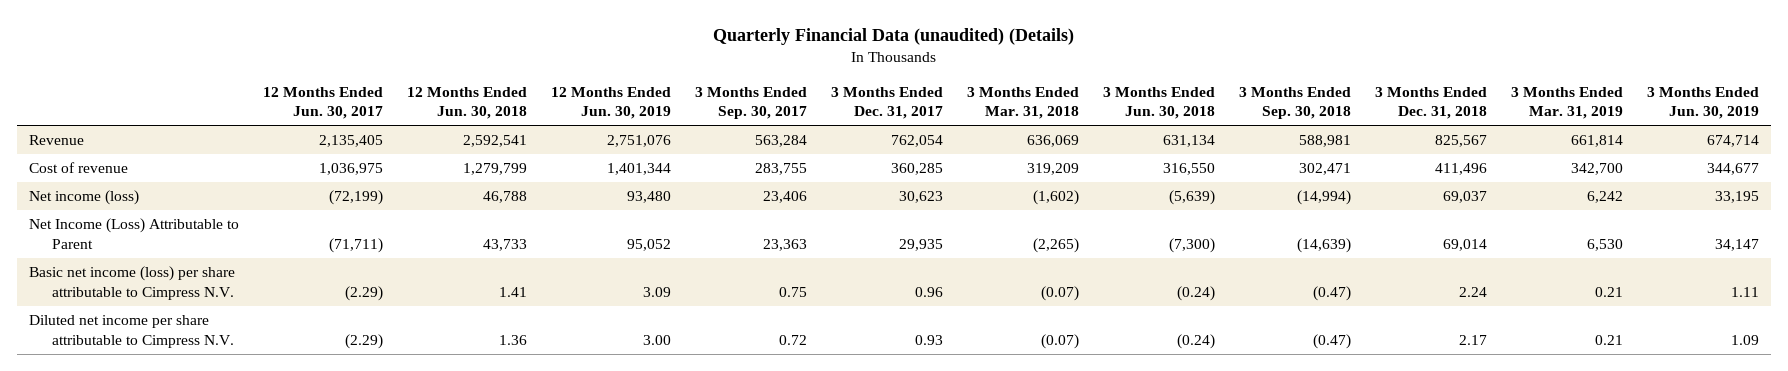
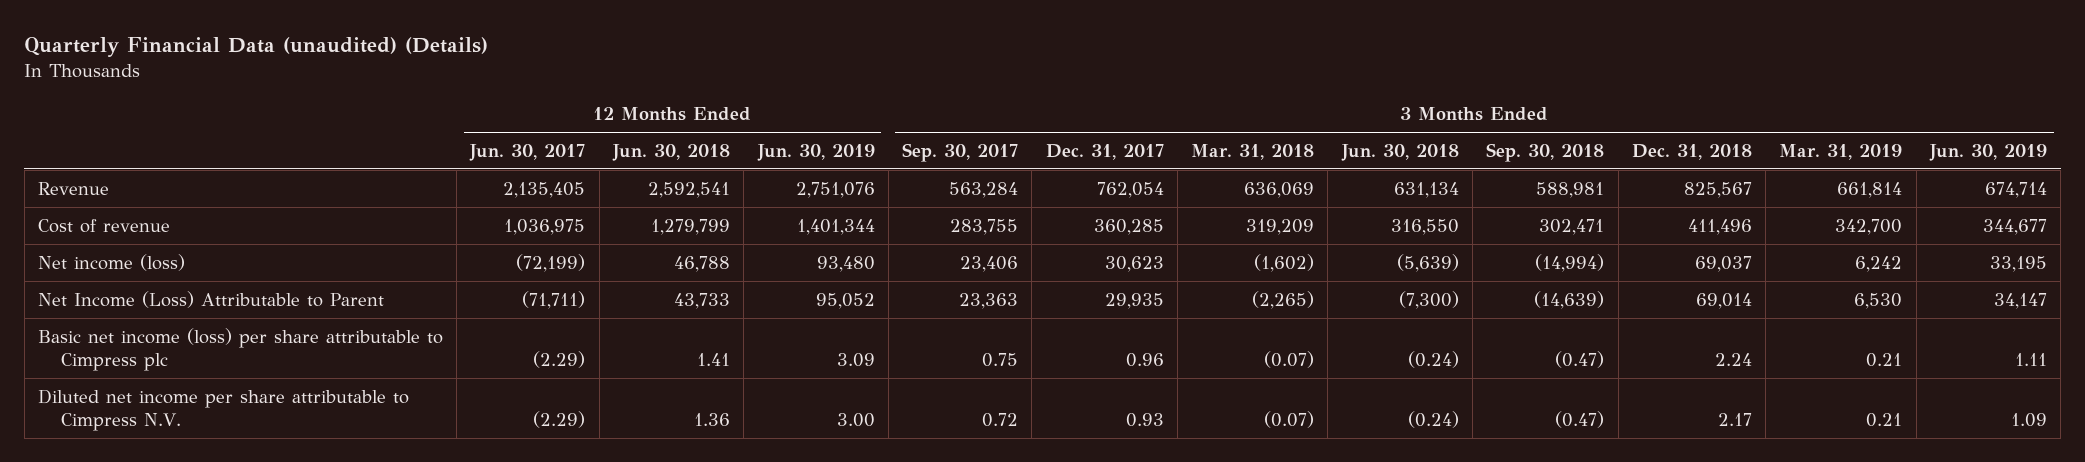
[28,266,235,300] Basic net income (loss) per share attributable to Cimpress N.V. -> [37,327,443,372] Basic net income (loss) per share attributable to Cimpress plc

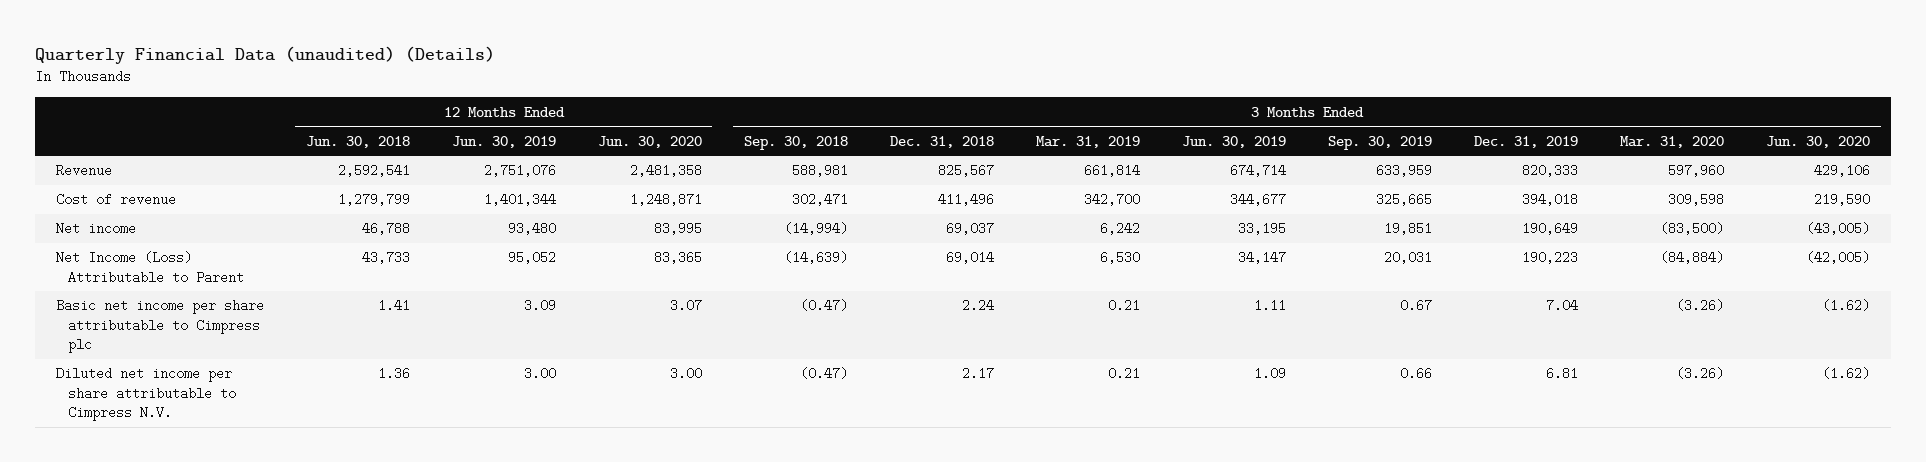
[469,143,586,161] Jun. 30, 2017 -> none
[902,142,1019,162] Sep. 30, 2017 -> none
[1045,143,1164,160] Dec. 31, 2017 -> none
[1191,143,1315,160] Mar. 31, 2018 -> none
[1340,143,1459,161] Jun. 30, 2018 -> none
none -> [597,135,702,148] Jun. 30, 2020
none -> [1327,135,1432,150] Sep. 30, 2019
none -> [1473,135,1578,148] Dec. 31, 2019
none -> [1619,135,1724,148] Mar. 31, 2020
none -> [1766,135,1871,148] Jun. 30, 2020
[37,253,185,271] Net income (loss) -> [55,222,136,236] Net income
[37,327,443,372] Basic net income (loss) per share attributable to Cimpress plc -> [55,299,264,354] Basic net income per share attributable to Cimpress plc

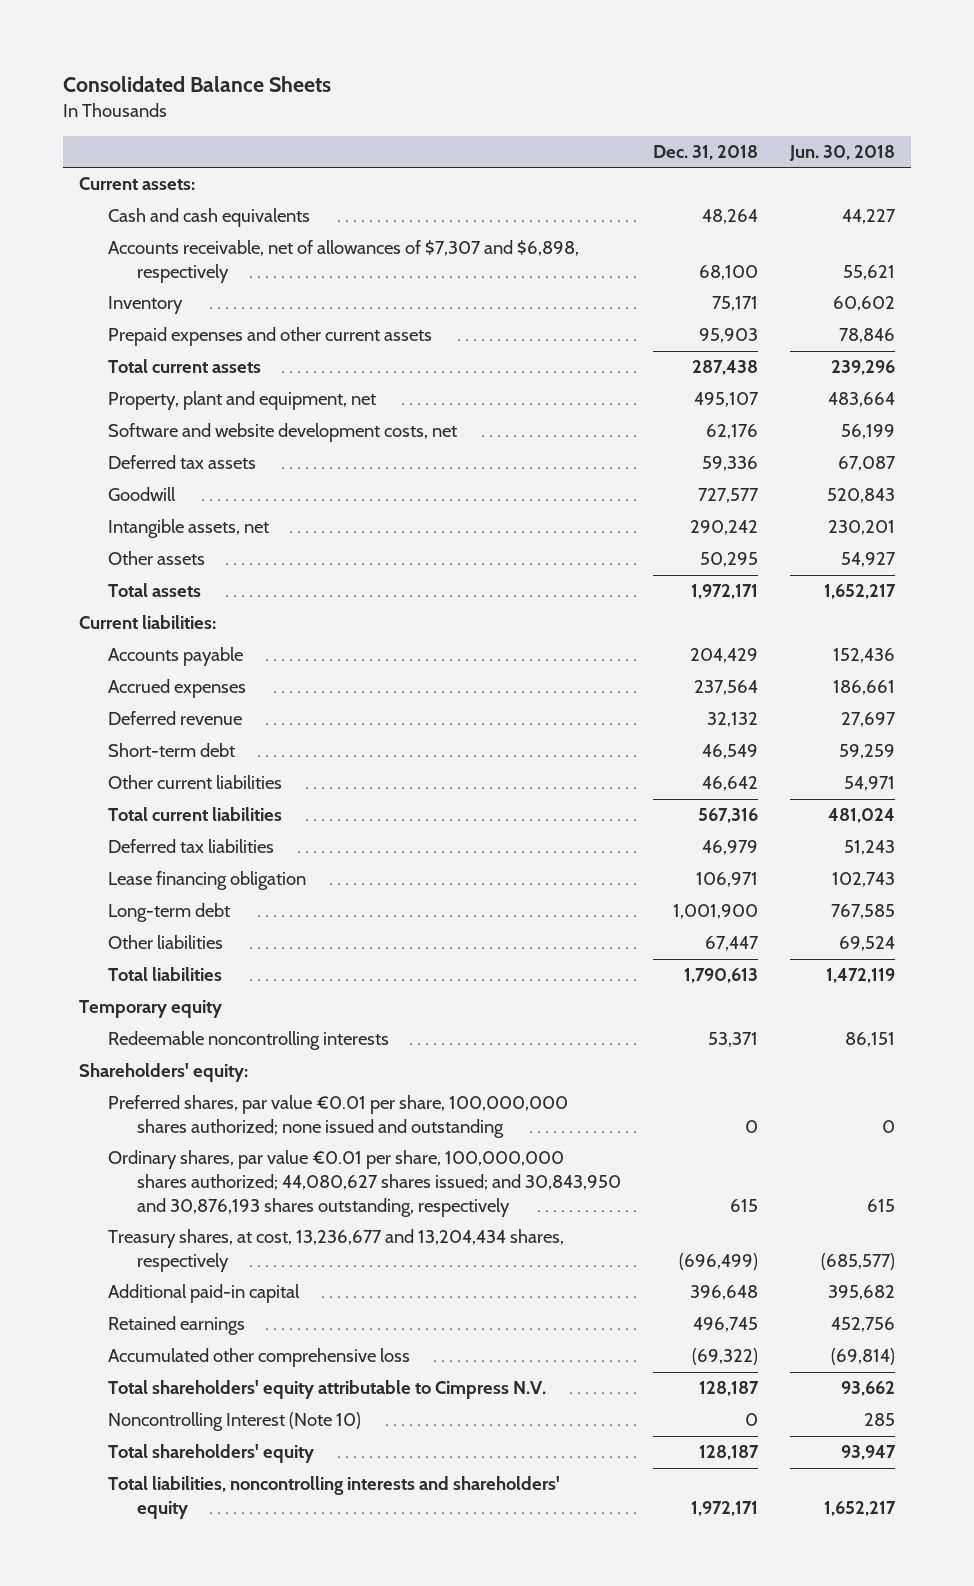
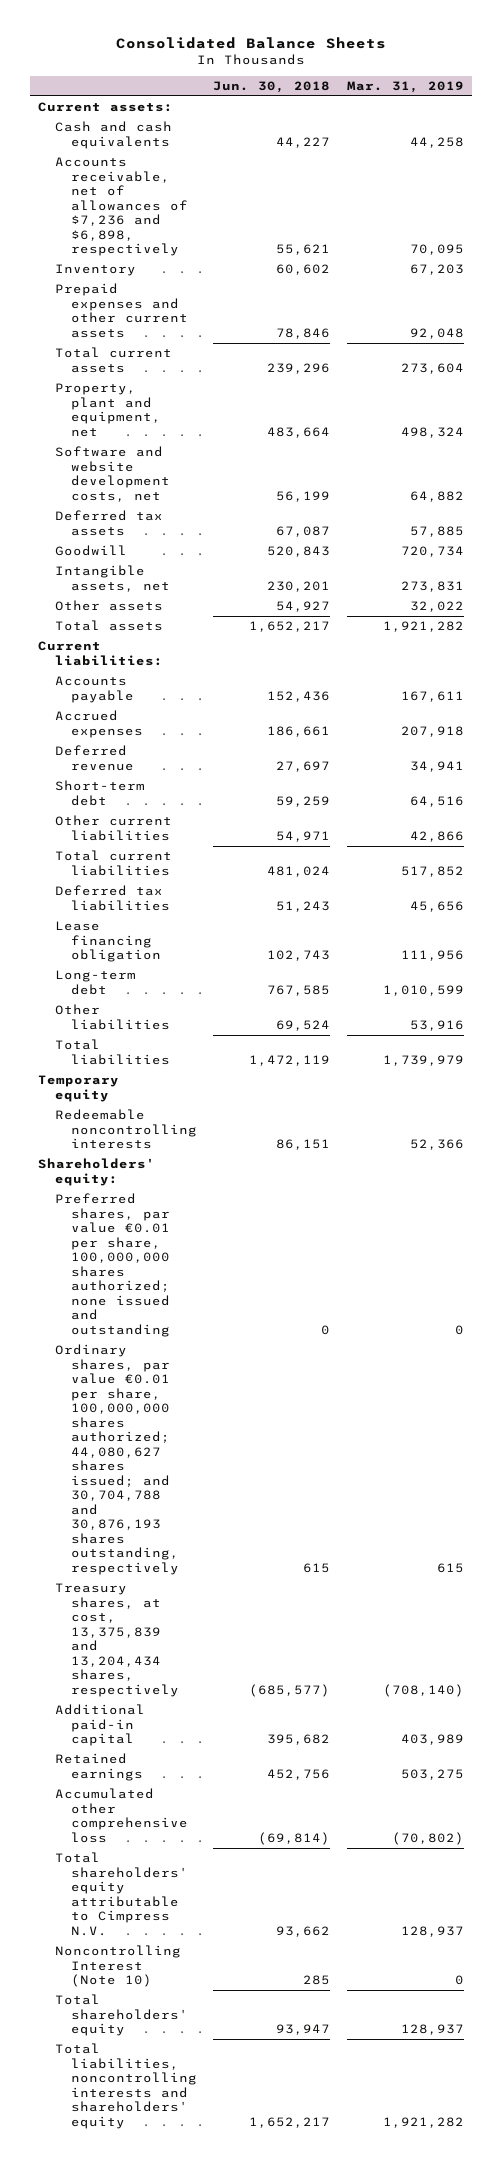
[653,145,759,161] Dec. 31, 2018 -> none
none -> [346,80,464,93] Mar. 31, 2019
[108,240,580,284] Accounts receivable, net of allowances of $7,307 and $6,898, respectively -> [54,157,189,257] Accounts receivable, net of allowances of $7,236 and $6,898, respectively
[108,1150,622,1218] Ordinary shares, par value €0.01 per share, 100,000,000 shares authorized; 44,080,627 shares issued; and 30,843,950 and 30,876,193 shares outstanding, respectively -> [54,1344,180,1575] Ordinary shares, par value €0.01 per share, 100,000,000 shares authorized; 44,080,627 shares issued; and 30,704,788 and 30,876,193 shares outstanding, respectively
[108,1229,565,1273] Treasury shares, at cost, 13,236,677 and 13,204,434 shares, respectively -> [54,1583,180,1697] Treasury shares, at cost, 13,375,839 and 13,204,434 shares, respectively

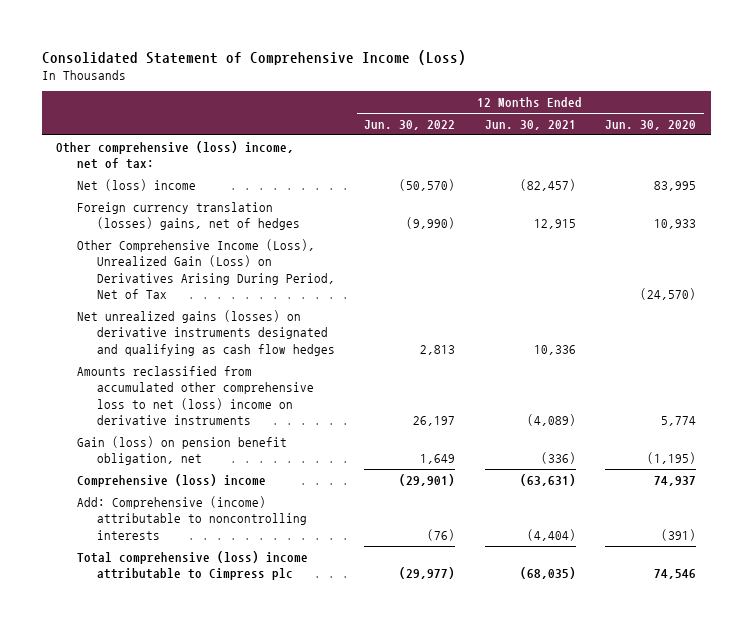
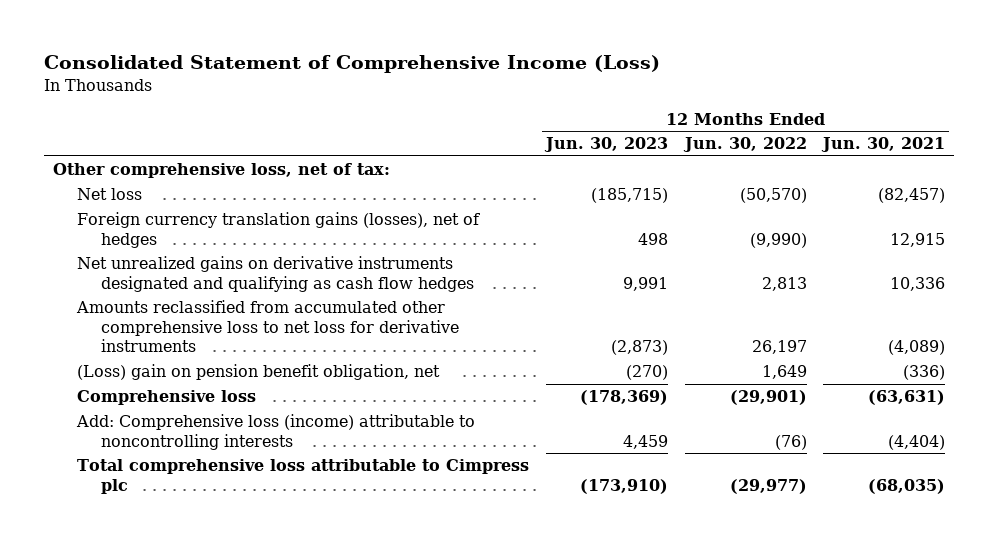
[605,120,697,131] Jun. 30, 2020 -> none
none -> [543,137,668,153] Jun. 30, 2023
[76,238,335,300] Other Comprehensive Income (Loss), Unrealized Gain (Loss) on Derivatives Arising During Period, Net of Tax -> none
[56,140,295,170] Other comprehensive (loss) income, net of tax: -> [52,163,390,179] Other comprehensive loss, net of tax:
[76,178,196,191] Net (loss) income -> [77,188,143,201] Net loss
[76,201,300,231] Foreign currency translation (losses) gains, net of hedges -> [77,212,481,248] Foreign currency translation gains (losses), net of hedges
[76,309,335,356] Net unrealized gains (losses) on derivative instruments designated and qualifying as cash flow hedges -> [77,256,475,292] Net unrealized gains on derivative instruments designated and qualifying as cash flow hedges
[76,365,314,426] Amounts reclassified from accumulated other comprehensive loss to net (loss) income on derivative instruments -> [76,300,460,353] Amounts reclassified from accumulated other comprehensive loss to net loss for derivative instruments
[76,435,287,466] Gain (loss) on pension benefit obligation, net -> [77,364,441,381] (Loss) gain on pension benefit obligation, net
[76,473,266,487] Comprehensive (loss) income -> [77,390,257,406] Comprehensive loss
[76,495,307,540] Add: Comprehensive (income) attributable to noncontrolling interests -> [76,414,476,450] Add: Comprehensive loss (income) attributable to noncontrolling interests
[76,550,308,581] Total comprehensive (loss) income attributable to Cimpress plc -> [77,459,530,494] Total comprehensive loss attributable to Cimpress plc

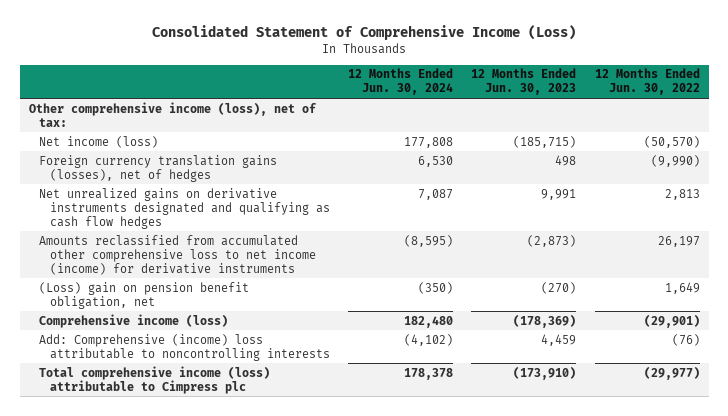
[821,137,946,153] Jun. 30, 2021 -> none
none -> [348,68,454,96] 12 Months Ended Jun. 30, 2024
[52,163,390,179] Other comprehensive loss, net of tax: -> [28,101,316,127] Other comprehensive income (loss), net of tax:
[77,188,143,201] Net loss -> [39,135,159,148] Net income (loss)
[76,300,460,353] Amounts reclassified from accumulated other comprehensive loss to net loss for derivative instruments -> [39,234,316,275] Amounts reclassified from accumulated other comprehensive loss to net income (income) for derivative instruments
[77,390,257,406] Comprehensive loss -> [39,313,229,328] Comprehensive income (loss)
[76,414,476,450] Add: Comprehensive loss (income) attributable to noncontrolling interests -> [39,333,330,361] Add: Comprehensive (income) loss attributable to noncontrolling interests
[77,459,530,494] Total comprehensive loss attributable to Cimpress plc -> [39,365,271,394] Total comprehensive income (loss) attributable to Cimpress plc

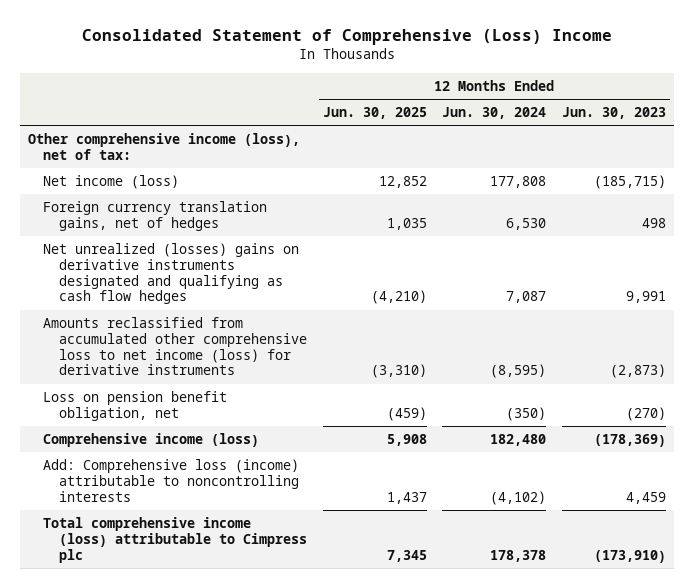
[152,25,577,41] Consolidated Statement of Comprehensive Income (Loss) -> [81,28,612,45] Consolidated Statement of Comprehensive (Loss) Income
[594,68,700,96] 12 Months Ended Jun. 30, 2022 -> none
none -> [322,107,427,120] Jun. 30, 2025
[39,154,278,182] Foreign currency translation gains (losses), net of hedges -> [43,201,268,231] Foreign currency translation gains, net of hedges
[39,187,330,229] Net unrealized gains on derivative instruments designated and qualifying as cash flow hedges -> [43,243,300,305] Net unrealized (losses) gains on derivative instruments designated and qualifying as cash flow hedges
[39,234,316,275] Amounts reclassified from accumulated other comprehensive loss to net income (income) for derivative instruments -> [43,317,307,376] Amounts reclassified from accumulated other comprehensive loss to net income (loss) for derivative instruments
[39,281,250,309] (Loss) gain on pension benefit obligation, net -> [43,391,228,421] Loss on pension benefit obligation, net
[39,333,330,361] Add: Comprehensive (income) loss attributable to noncontrolling interests -> [43,459,300,502] Add: Comprehensive loss (income) attributable to noncontrolling interests

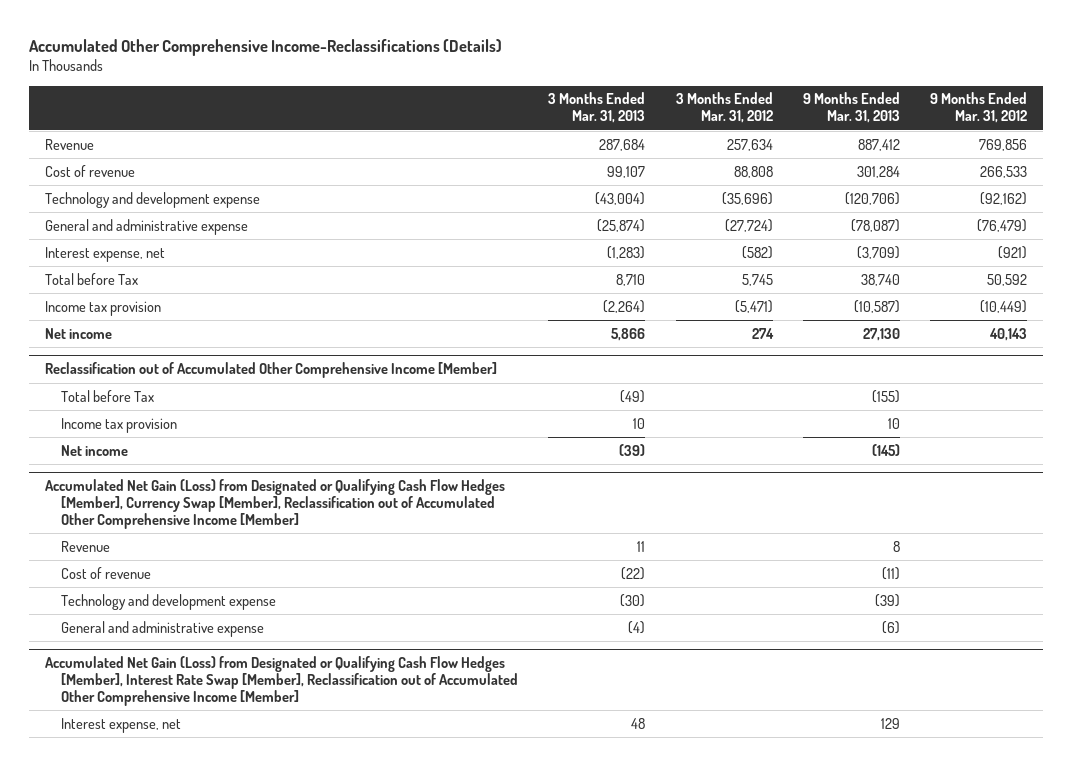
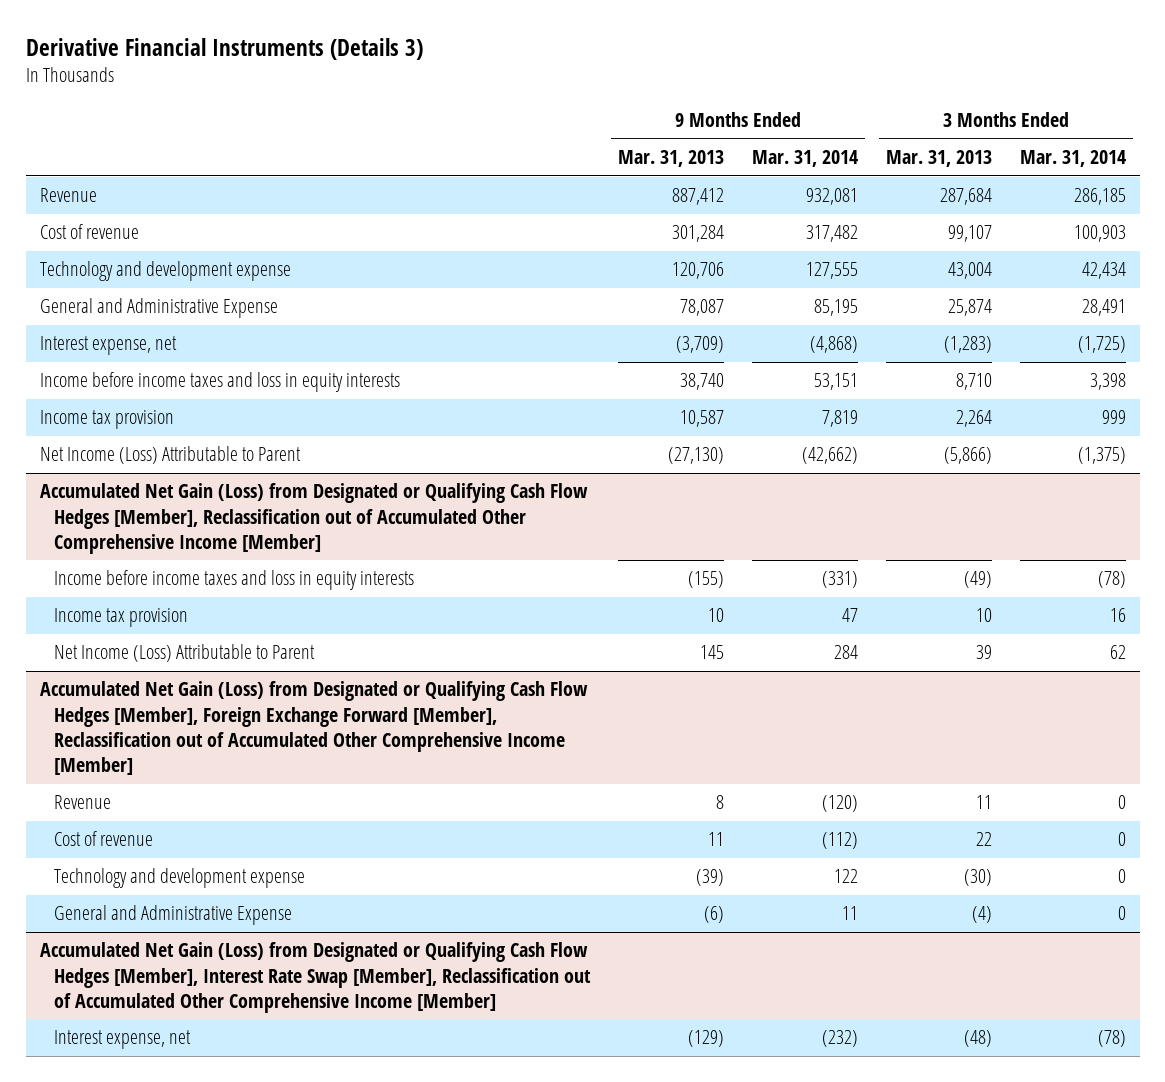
[29,38,503,56] Accumulated Other Comprehensive Income-Reclassifications (Details) -> [25,37,423,60] Derivative Financial Instruments (Details 3)
[675,92,773,124] 3 Months Ended Mar. 31, 2012 -> none
[930,92,1028,124] 9 Months Ended Mar. 31, 2012 -> none
none -> [752,150,859,168] Mar. 31, 2014
none -> [1019,150,1126,168] Mar. 31, 2014
[595,191,646,205] (43,004) -> [947,262,992,280] 43,004
[845,191,901,205] (120,706) -> [672,262,725,280] 120,706
[44,218,248,235] General and administrative expense -> [39,298,278,319] General and Administrative Expense
[597,218,646,232] (25,874) -> [947,299,992,317] 25,874
[851,218,901,232] (78,087) -> [680,299,725,317] 78,087
[44,362,497,379] Reclassification out of Accumulated Other Comprehensive Income [Member] -> none
[44,272,138,285] Total before Tax -> [39,372,400,393] Income before income taxes and loss in equity interests
[603,299,646,313] (2,264) -> [955,410,992,428] 2,264
[854,299,901,313] (10,587) -> [680,410,725,428] 10,587
[44,327,112,339] Net income -> [39,446,301,465] Net Income (Loss) Attributable to Parent
[611,327,646,341] 5,866 -> [943,447,992,465] (5,866)
[863,327,901,341] 27,130 -> [668,447,725,465] (27,130)
none -> [39,483,588,554] Accumulated Net Gain (Loss) from Designated or Qualifying Cash Flow Hedges [Member], Reclassification out of Accumulated Other Comprehensive Income [Member]
[60,389,154,402] Total before Tax -> [54,570,415,591] Income before income taxes and loss in equity interests
[60,444,128,456] Net income -> [54,644,316,663] Net Income (Loss) Attributable to Parent
[619,443,646,456] (39) -> [975,645,992,660] 39
[872,443,901,456] (145) -> [700,645,725,660] 145
[44,479,505,529] Accumulated Net Gain (Loss) from Designated or Qualifying Cash Flow Hedges [Member], Currency Swap [Member], Reclassification out of Accumulated Other Comprehensive Income [Member] -> [39,681,588,776] Accumulated Net Gain (Loss) from Designated or Qualifying Cash Flow Hedges [Member], Foreign Exchange Forward [Member], Reclassification out of Accumulated Other Comprehensive Income [Member]
[621,566,646,580] (22) -> [975,832,992,847] 22
[882,566,901,580] (11) -> [708,832,725,847] 11
[60,620,264,637] General and administrative expense -> [54,905,293,926] General and Administrative Expense
[631,717,646,729] 48 -> [963,1030,992,1048] (48)
[881,717,901,729] 129 -> [688,1030,725,1048] (129)

